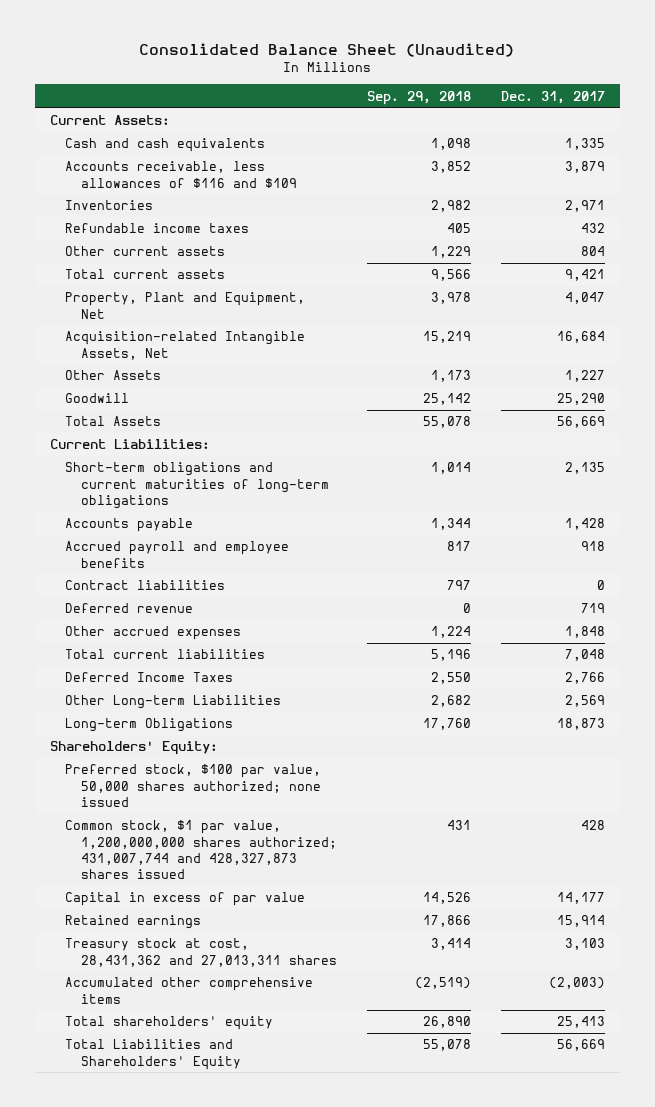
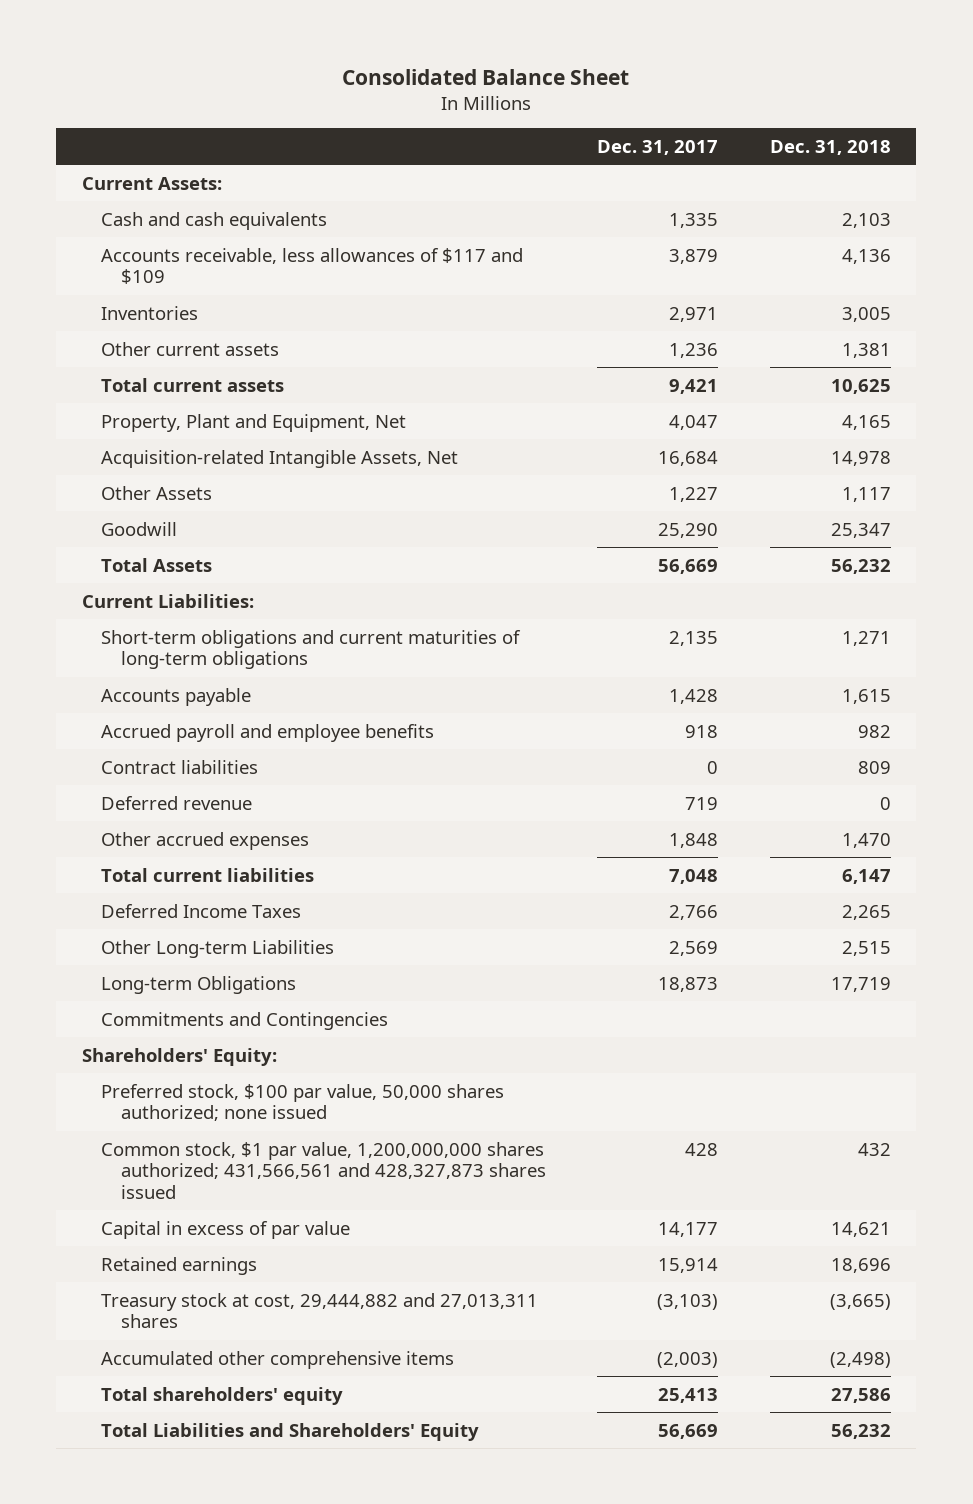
[139,42,515,57] Consolidated Balance Sheet (Unaudited) -> [342,68,630,85] Consolidated Balance Sheet
[366,90,471,105] Sep. 29, 2018 -> none
none -> [769,139,891,155] Dec. 31, 2018
[65,161,297,188] Accounts receivable, less allowances of $116 and $109 -> [101,247,524,285] Accounts receivable, less allowances of $117 and $109
[65,223,250,234] Refundable income taxes -> none
[580,246,605,257] 804 -> [669,342,719,358] 1,236
none -> [101,1011,389,1030] Commitments and Contingencies
[65,820,337,879] Common stock, $1 par value, 1,200,000,000 shares authorized; 431,007,744 and 428,327,873 shares issued -> [101,1141,546,1199] Common stock, $1 par value, 1,200,000,000 shares authorized; 431,566,561 and 428,327,873 shares issued
[65,938,337,967] Treasury stock at cost, 28,431,362 and 27,013,311 shares -> [101,1292,539,1329] Treasury stock at cost, 29,444,882 and 27,013,311 shares
[564,938,605,951] 3,103 -> [657,1293,719,1310] (3,103)

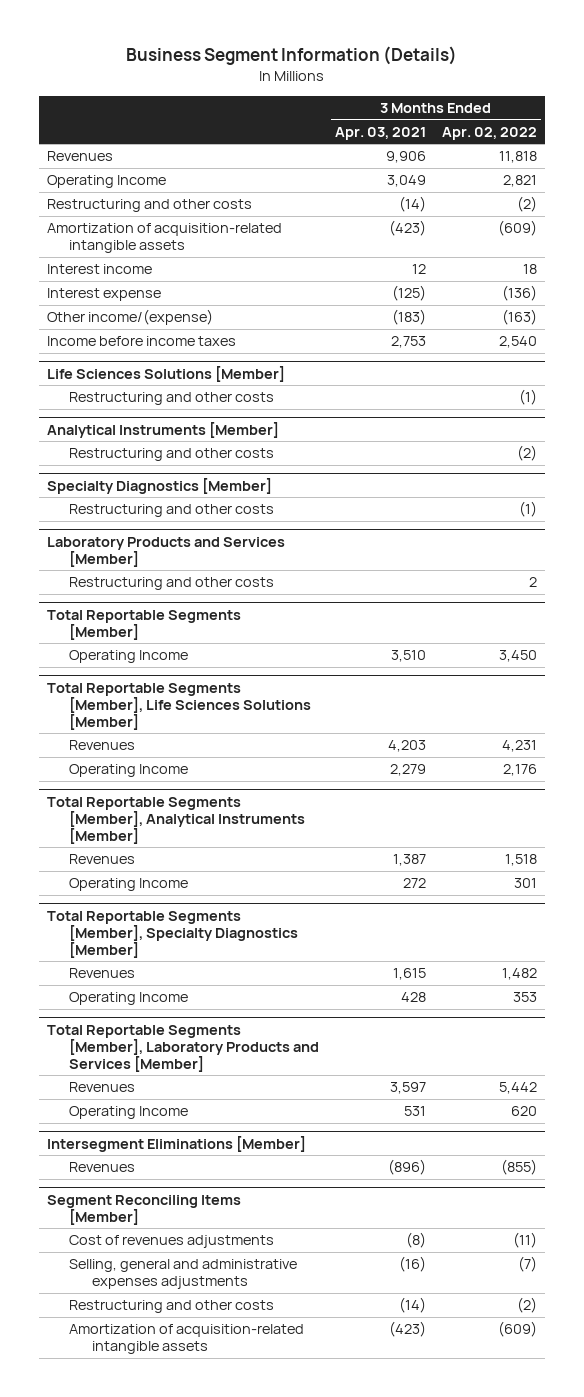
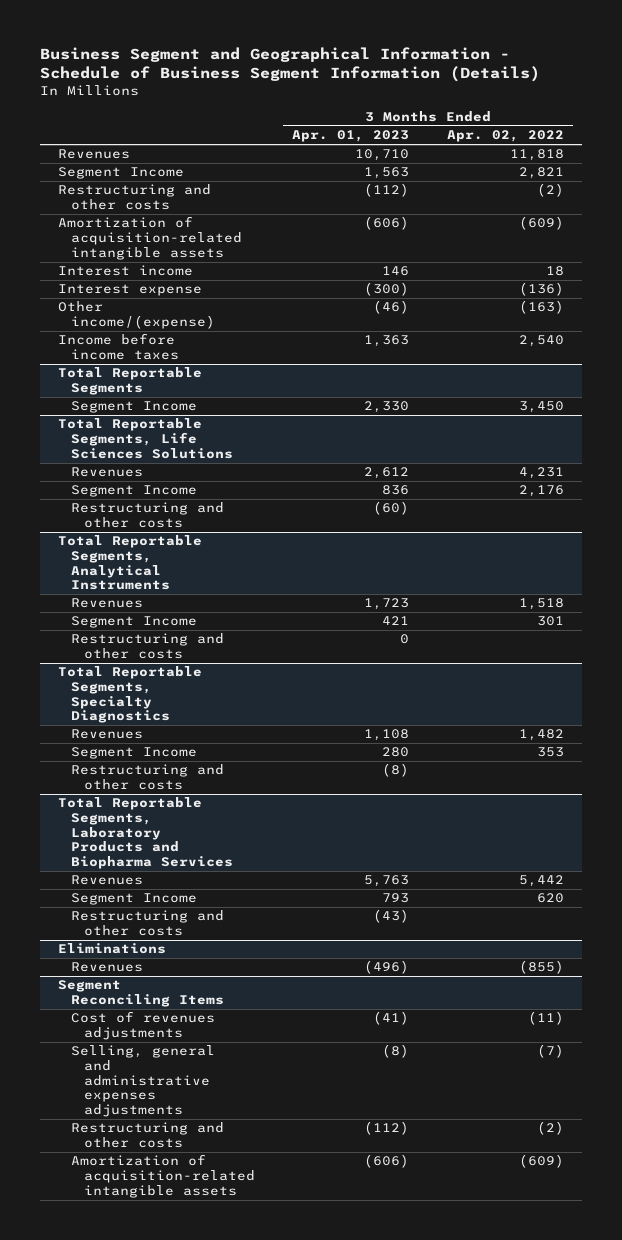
[125,46,457,66] Business Segment Information (Details) -> [39,47,540,83] Business Segment and Geographical Information - Schedule of Business Segment Information (Details)
[335,126,427,140] Apr. 03, 2021 -> none
none -> [292,130,410,143] Apr. 01, 2023
[46,175,166,189] Operating Income -> [58,167,185,180] Segment Income
[46,365,285,382] Life Sciences Solutions [Member] -> none
[69,392,275,406] Restructuring and other costs -> none
[46,421,279,438] Analytical Instruments [Member] -> none
[69,448,275,462] Restructuring and other costs -> none
[46,477,272,494] Specialty Diagnostics [Member] -> none
[69,504,275,518] Restructuring and other costs -> none
[46,536,285,567] Laboratory Products and Services [Member] -> none
[69,577,275,591] Restructuring and other costs -> none
[46,609,241,640] Total Reportable Segments [Member] -> [58,367,203,396] Total Reportable Segments
[69,650,189,664] Operating Income -> [71,401,198,414] Segment Income
[46,682,312,730] Total Reportable Segments [Member], Life Sciences Solutions [Member] -> [58,418,234,459] Total Reportable Segments, Life Sciences Solutions
[69,764,189,778] Operating Income -> [71,485,198,498] Segment Income
none -> [71,502,225,529] Restructuring and other costs
[46,796,306,844] Total Reportable Segments [Member], Analytical Instruments [Member] -> [58,535,203,591] Total Reportable Segments, Analytical Instruments
[69,878,189,892] Operating Income -> [71,616,198,629] Segment Income
none -> [71,633,225,660] Restructuring and other costs
[46,910,299,958] Total Reportable Segments [Member], Specialty Diagnostics [Member] -> [58,666,203,724] Total Reportable Segments, Specialty Diagnostics
[69,992,189,1006] Operating Income -> [71,747,198,760] Segment Income
none -> [71,764,225,791] Restructuring and other costs
[46,1024,320,1072] Total Reportable Segments [Member], Laboratory Products and Services [Member] -> [58,797,234,870] Total Reportable Segments, Laboratory Products and Biopharma Services
[69,1106,189,1120] Operating Income -> [71,893,198,906] Segment Income
none -> [71,910,225,937] Restructuring and other costs
[46,1135,306,1152] Intersegment Eliminations [Member] -> [58,943,167,955] Eliminations
[46,1194,241,1225] Segment Reconciling Items [Member] -> [58,980,225,1008] Segment Reconciling Items

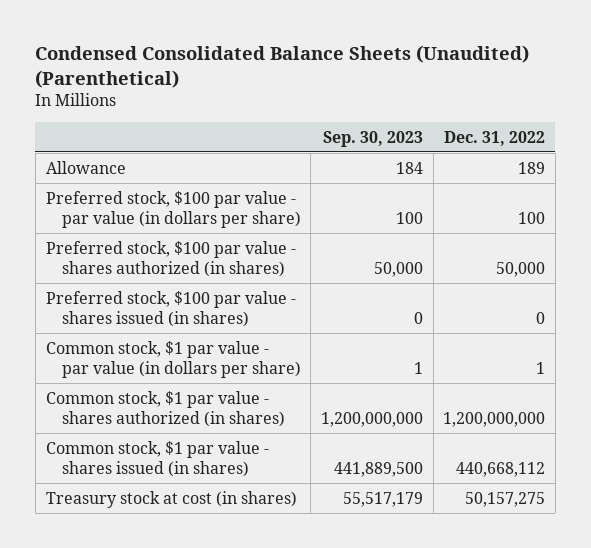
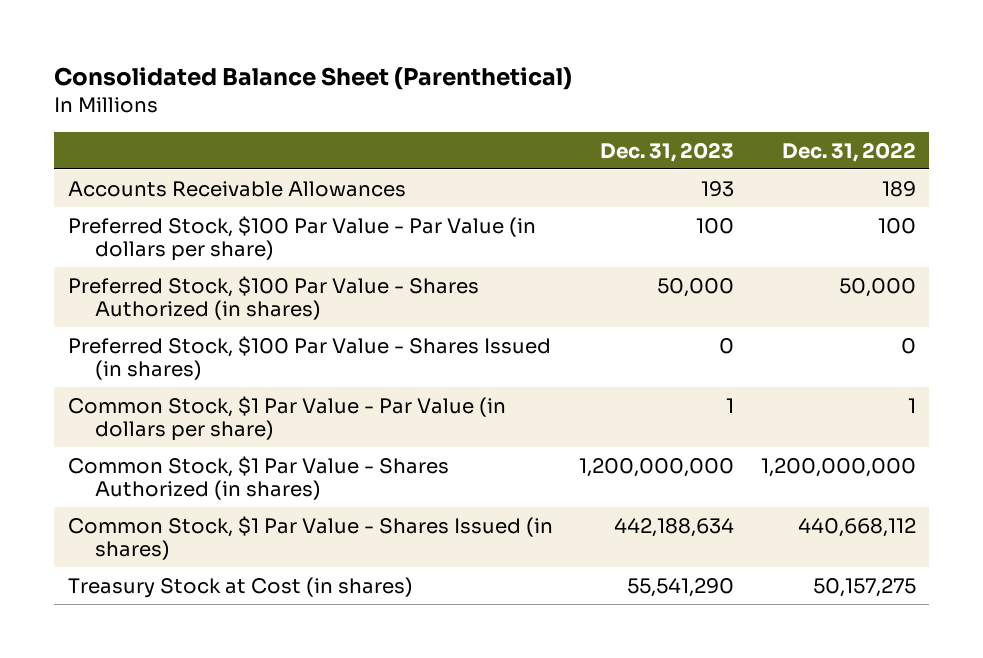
[35,45,530,88] Condensed Consolidated Balance Sheets (Unaudited) (Parenthetical) -> [54,67,573,91] Consolidated Balance Sheet (Parenthetical)
[322,130,423,147] Sep. 30, 2023 -> none
none -> [600,141,735,162] Dec. 31, 2023
[45,160,126,174] Allowance -> [67,180,406,197] Accounts Receivable Allowances
[45,190,301,228] Preferred stock, $100 par value - par value (in dollars per share) -> [67,215,536,261] Preferred Stock, $100 Par Value - Par Value (in dollars per share)
[45,240,296,277] Preferred stock, $100 par value - shares authorized (in shares) -> [67,275,479,320] Preferred Stock, $100 Par Value - Shares Authorized (in shares)
[45,290,296,327] Preferred stock, $100 par value - shares issued (in shares) -> [67,335,551,380] Preferred Stock, $100 Par Value - Shares Issued (in shares)
[45,340,301,378] Common stock, $1 par value - par value (in dollars per share) -> [67,395,506,441] Common Stock, $1 Par Value - Par Value (in dollars per share)
[45,390,285,427] Common stock, $1 par value - shares authorized (in shares) -> [67,455,449,500] Common Stock, $1 Par Value - Shares Authorized (in shares)
[45,440,269,477] Common stock, $1 par value - shares issued (in shares) -> [67,515,553,560] Common Stock, $1 Par Value - Shares Issued (in shares)
[45,490,297,508] Treasury stock at cost (in shares) -> [67,576,413,598] Treasury Stock at Cost (in shares)

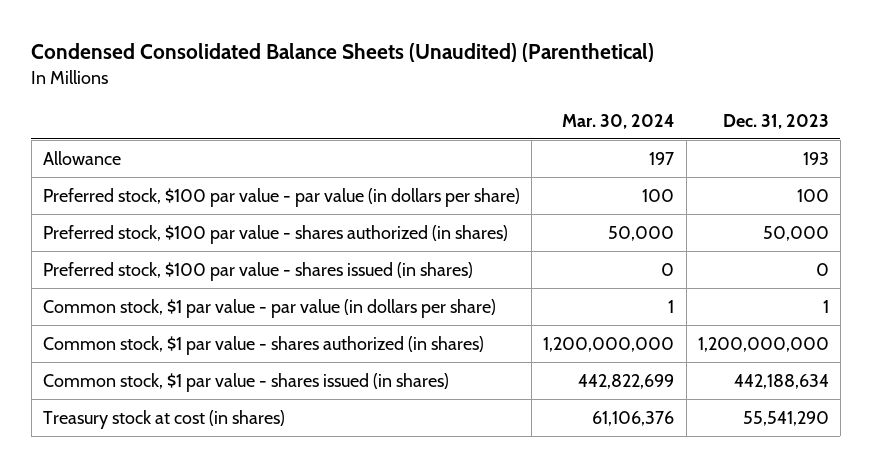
[54,67,573,91] Consolidated Balance Sheet (Parenthetical) -> [31,43,655,63] Condensed Consolidated Balance Sheets (Unaudited) (Parenthetical)
[781,141,916,162] Dec. 31, 2022 -> none
none -> [562,113,675,129] Mar. 30, 2024
[67,180,406,197] Accounts Receivable Allowances -> [42,150,121,165] Allowance
[67,215,536,261] Preferred Stock, $100 Par Value - Par Value (in dollars per share) -> [42,187,520,207] Preferred stock, $100 par value - par value (in dollars per share)
[67,275,479,320] Preferred Stock, $100 Par Value - Shares Authorized (in shares) -> [42,224,508,244] Preferred stock, $100 par value - shares authorized (in shares)
[67,335,551,380] Preferred Stock, $100 Par Value - Shares Issued (in shares) -> [42,261,473,281] Preferred stock, $100 par value - shares issued (in shares)
[67,395,506,441] Common Stock, $1 Par Value - Par Value (in dollars per share) -> [42,298,496,318] Common stock, $1 par value - par value (in dollars per share)
[67,455,449,500] Common Stock, $1 Par Value - Shares Authorized (in shares) -> [42,335,484,355] Common stock, $1 par value - shares authorized (in shares)
[67,515,553,560] Common Stock, $1 Par Value - Shares Issued (in shares) -> [42,372,449,392] Common stock, $1 par value - shares issued (in shares)
[67,576,413,598] Treasury Stock at Cost (in shares) -> [42,409,285,429] Treasury stock at cost (in shares)

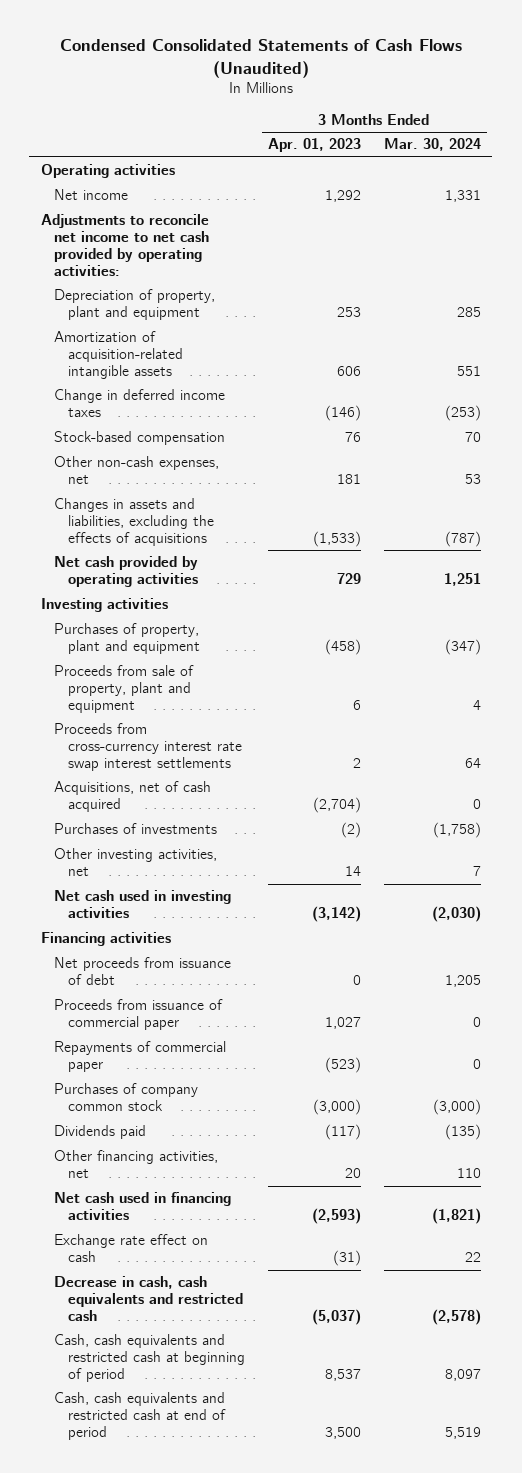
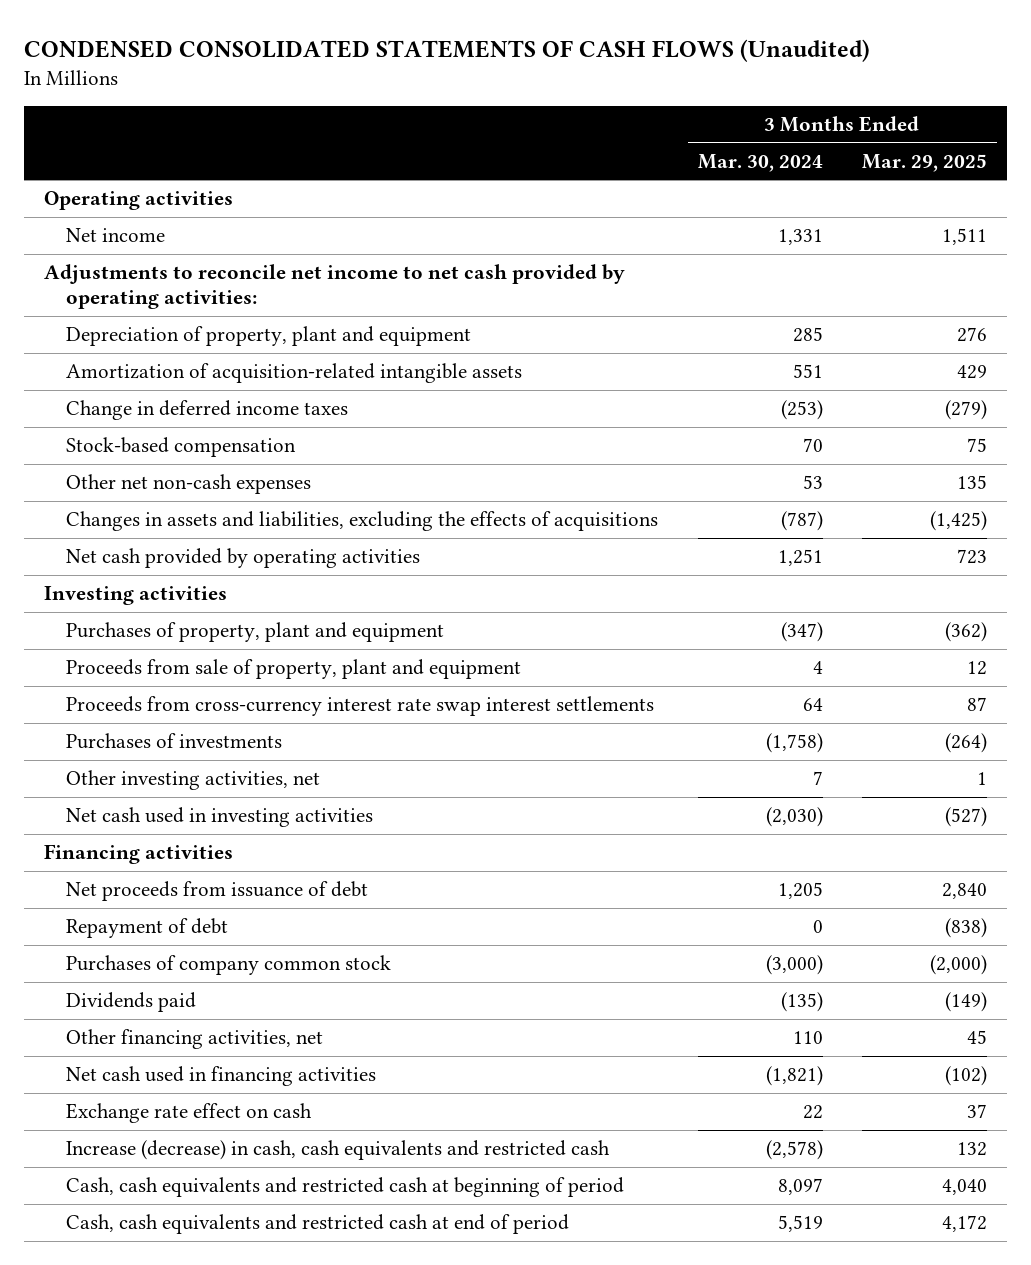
[59,39,462,78] Condensed Consolidated Statements of Cash Flows (Unaudited) -> [24,38,871,62] CONDENSED CONSOLIDATED STATEMENTS OF CASH FLOWS (Unaudited)
[267,138,361,153] Apr. 01, 2023 -> none
none -> [861,153,987,172] Mar. 29, 2025
[54,456,220,485] Other non-cash expenses, net -> [66,474,312,495] Other net non-cash expenses
[54,781,212,813] Acquisitions, net of cash acquired -> none
[54,999,224,1031] Proceeds from issuance of commercial paper -> none
[54,1041,227,1073] Repayments of commercial paper -> none
none -> [66,918,229,939] Repayment of debt
[54,1276,243,1321] Decrease in cash, cash equivalents and restricted cash -> [66,1140,611,1161] Increase (decrease) in cash, cash equivalents and restricted cash

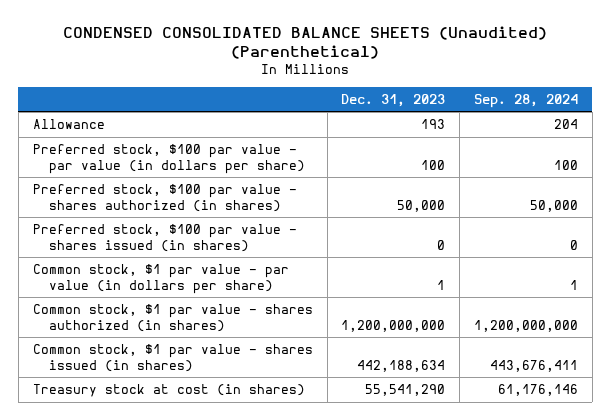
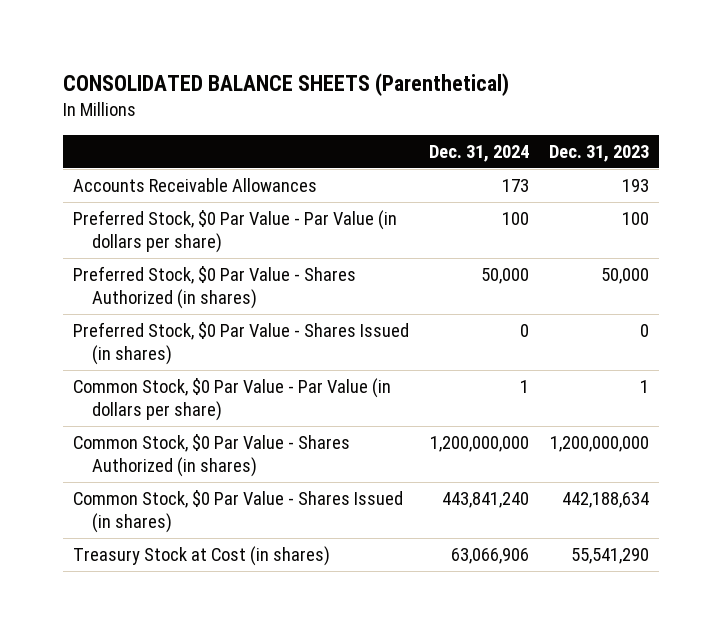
[63,25,548,60] CONDENSED CONSOLIDATED BALANCE SHEETS (Unaudited) (Parenthetical) -> [62,73,509,97] CONSOLIDATED BALANCE SHEETS (Parenthetical)
[473,93,578,108] Sep. 28, 2024 -> none
none -> [428,144,529,162] Dec. 31, 2024
[32,119,105,130] Allowance -> [72,177,317,192] Accounts Receivable Allowances
[32,144,305,174] Preferred stock, $100 par value - par value (in dollars per share) -> [72,209,397,254] Preferred Stock, $0 Par Value - Par Value (in dollars per share)
[32,184,297,212] Preferred stock, $100 par value - shares authorized (in shares) -> [72,265,356,310] Preferred Stock, $0 Par Value - Shares Authorized (in shares)
[32,224,297,252] Preferred stock, $100 par value - shares issued (in shares) -> [72,321,409,366] Preferred Stock, $0 Par Value - Shares Issued (in shares)
[32,264,289,294] Common stock, $1 par value - par value (in dollars per share) -> [72,377,391,422] Common Stock, $0 Par Value - Par Value (in dollars per share)
[32,304,313,332] Common stock, $1 par value - shares authorized (in shares) -> [72,433,350,478] Common Stock, $0 Par Value - Shares Authorized (in shares)
[32,344,313,372] Common stock, $1 par value - shares issued (in shares) -> [72,489,403,534] Common Stock, $0 Par Value - Shares Issued (in shares)
[32,384,305,398] Treasury stock at cost (in shares) -> [72,545,330,566] Treasury Stock at Cost (in shares)

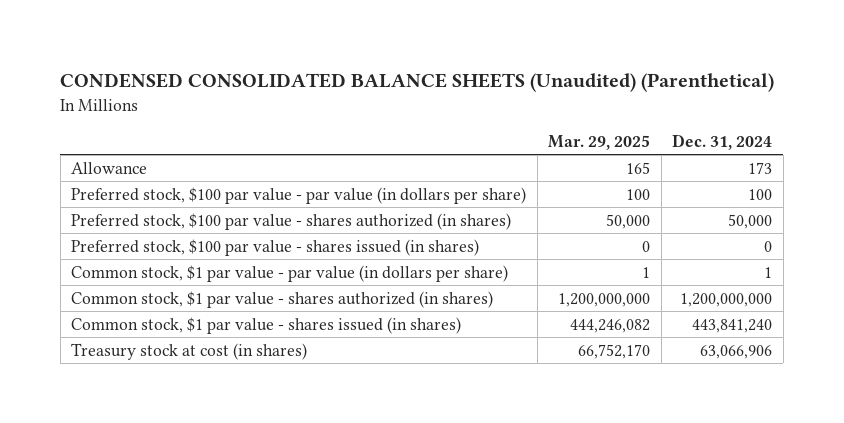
[62,73,509,97] CONSOLIDATED BALANCE SHEETS (Parenthetical) -> [60,73,775,93] CONDENSED CONSOLIDATED BALANCE SHEETS (Unaudited) (Parenthetical)
[548,144,649,162] Dec. 31, 2023 -> none
none -> [548,134,651,150] Mar. 29, 2025
[72,177,317,192] Accounts Receivable Allowances -> [71,161,148,174] Allowance
[72,209,397,254] Preferred Stock, $0 Par Value - Par Value (in dollars per share) -> [71,186,527,204] Preferred stock, $100 par value - par value (in dollars per share)
[72,265,356,310] Preferred Stock, $0 Par Value - Shares Authorized (in shares) -> [71,212,512,230] Preferred stock, $100 par value - shares authorized (in shares)
[72,321,409,366] Preferred Stock, $0 Par Value - Shares Issued (in shares) -> [71,238,480,256] Preferred stock, $100 par value - shares issued (in shares)
[72,377,391,422] Common Stock, $0 Par Value - Par Value (in dollars per share) -> [71,264,509,282] Common stock, $1 par value - par value (in dollars per share)
[72,433,350,478] Common Stock, $0 Par Value - Shares Authorized (in shares) -> [71,290,494,308] Common stock, $1 par value - shares authorized (in shares)
[72,489,403,534] Common Stock, $0 Par Value - Shares Issued (in shares) -> [71,316,462,334] Common stock, $1 par value - shares issued (in shares)
[72,545,330,566] Treasury Stock at Cost (in shares) -> [71,342,308,360] Treasury stock at cost (in shares)

